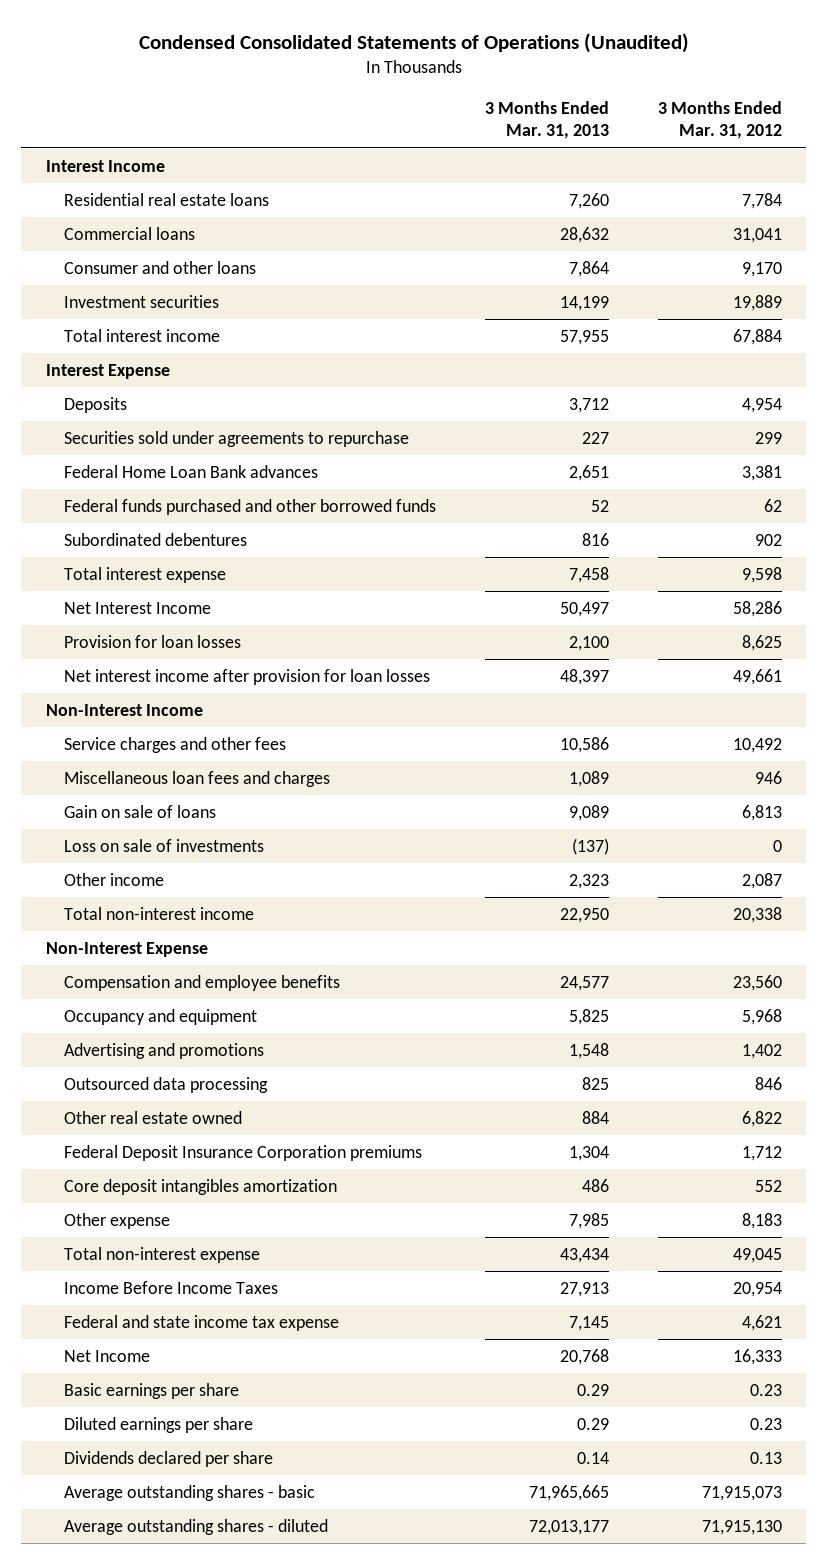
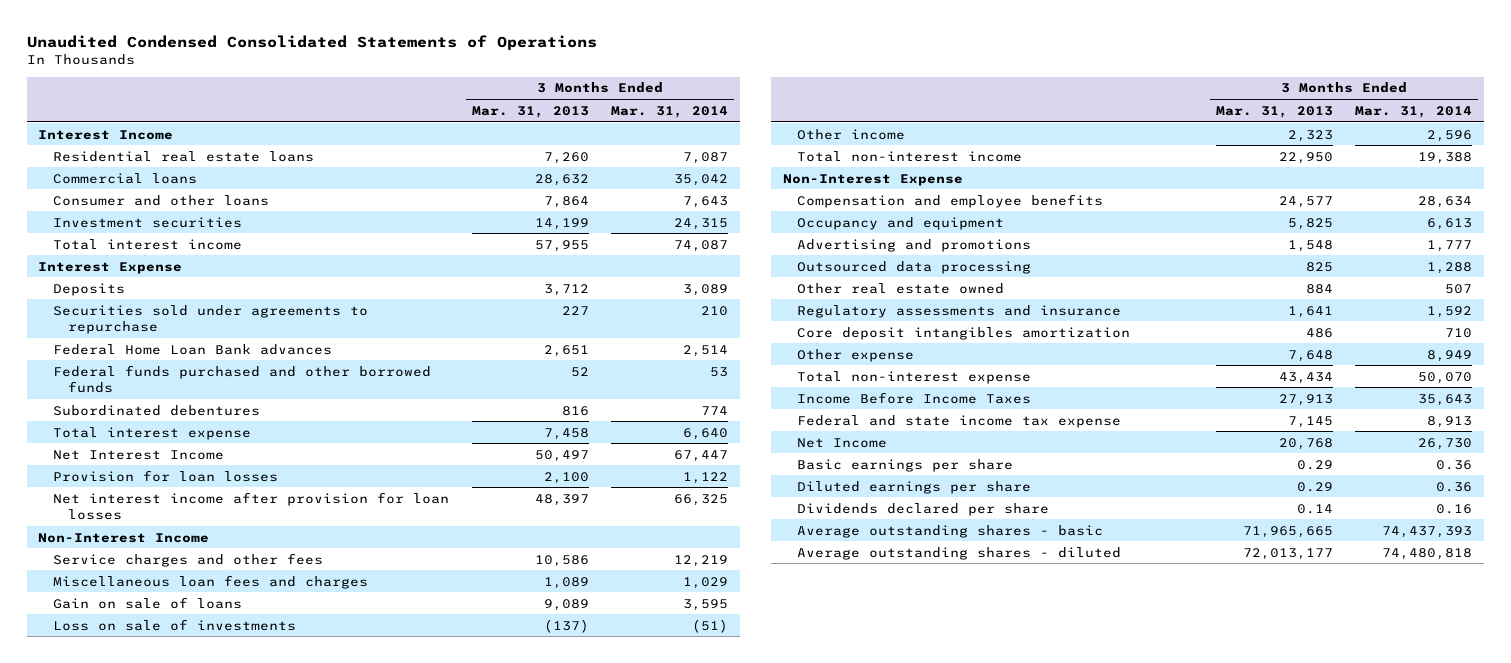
[138,33,689,54] Condensed Consolidated Statements of Operations (Unaudited) -> [27,34,598,50] Unaudited Condensed Consolidated Statements of Operations
[657,100,782,140] 3 Months Ended Mar. 31, 2012 -> none
none -> [611,105,729,118] Mar. 31, 2014
[63,1144,422,1161] Federal Deposit Insurance Corporation premiums -> none
none -> [797,304,1122,318] Regulatory assessments and insurance
[568,1212,609,1229] 7,985 -> [1287,349,1333,362] 7,648

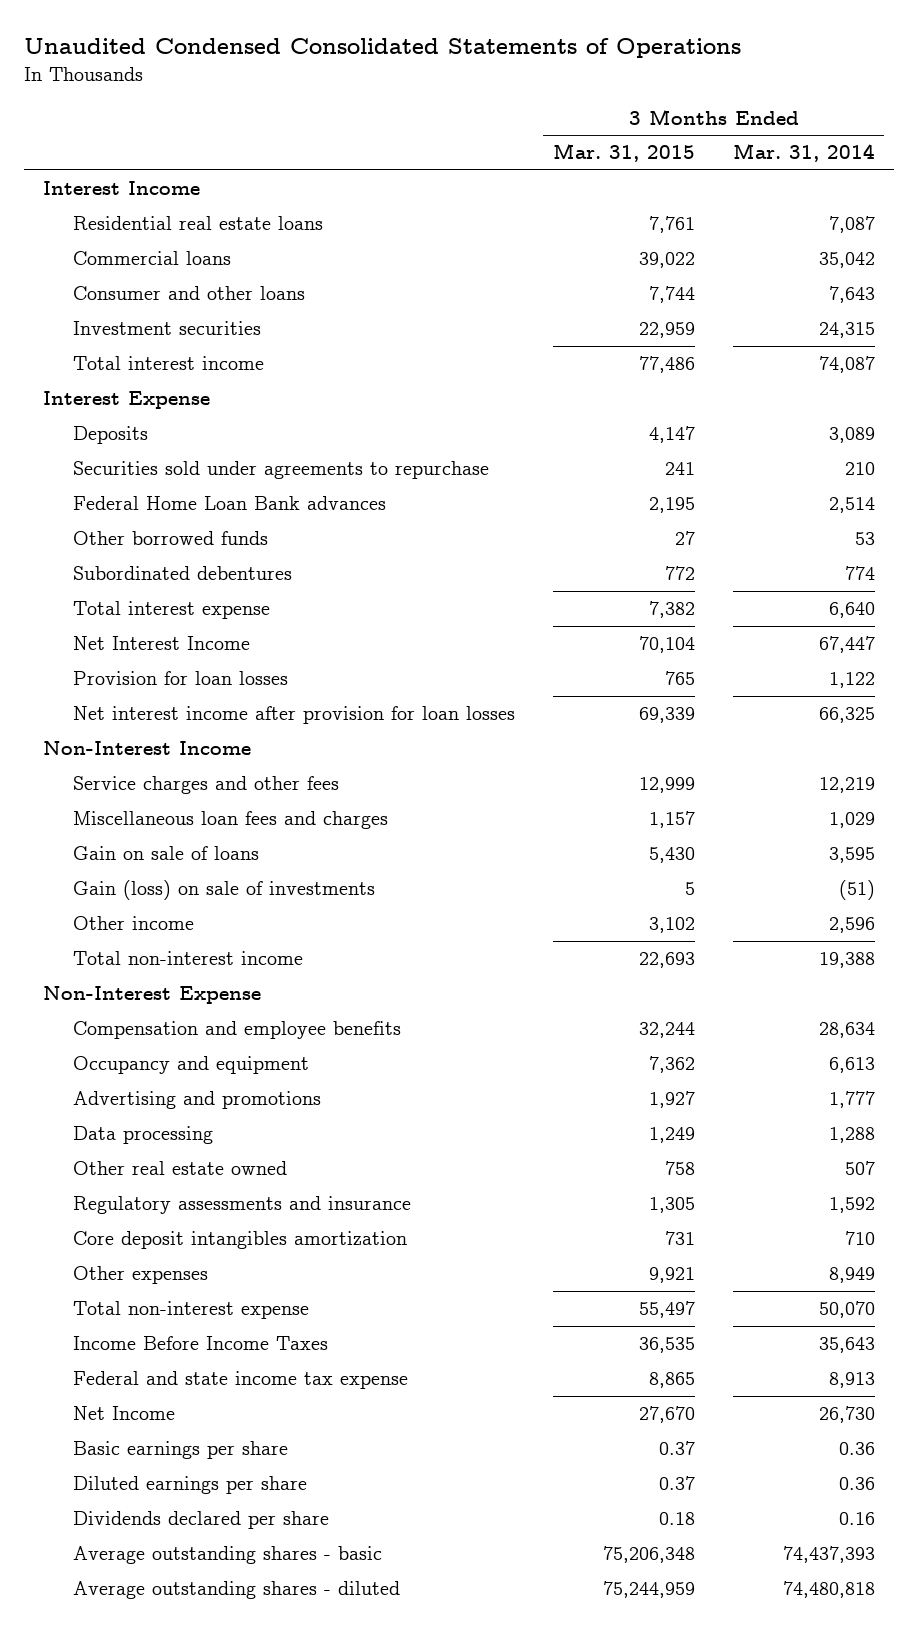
[471,105,589,118] Mar. 31, 2013 -> none
none -> [552,143,695,163] Mar. 31, 2015
[53,364,432,393] Federal funds purchased and other borrowed funds -> [72,531,268,546] Other borrowed funds
[53,618,297,631] Loss on sale of investments -> [72,880,375,901] Gain (loss) on sale of investments
[797,260,1032,274] Outsourced data processing -> [72,1126,213,1145] Data processing
[797,348,915,362] Other expense -> [72,1266,208,1285] Other expenses

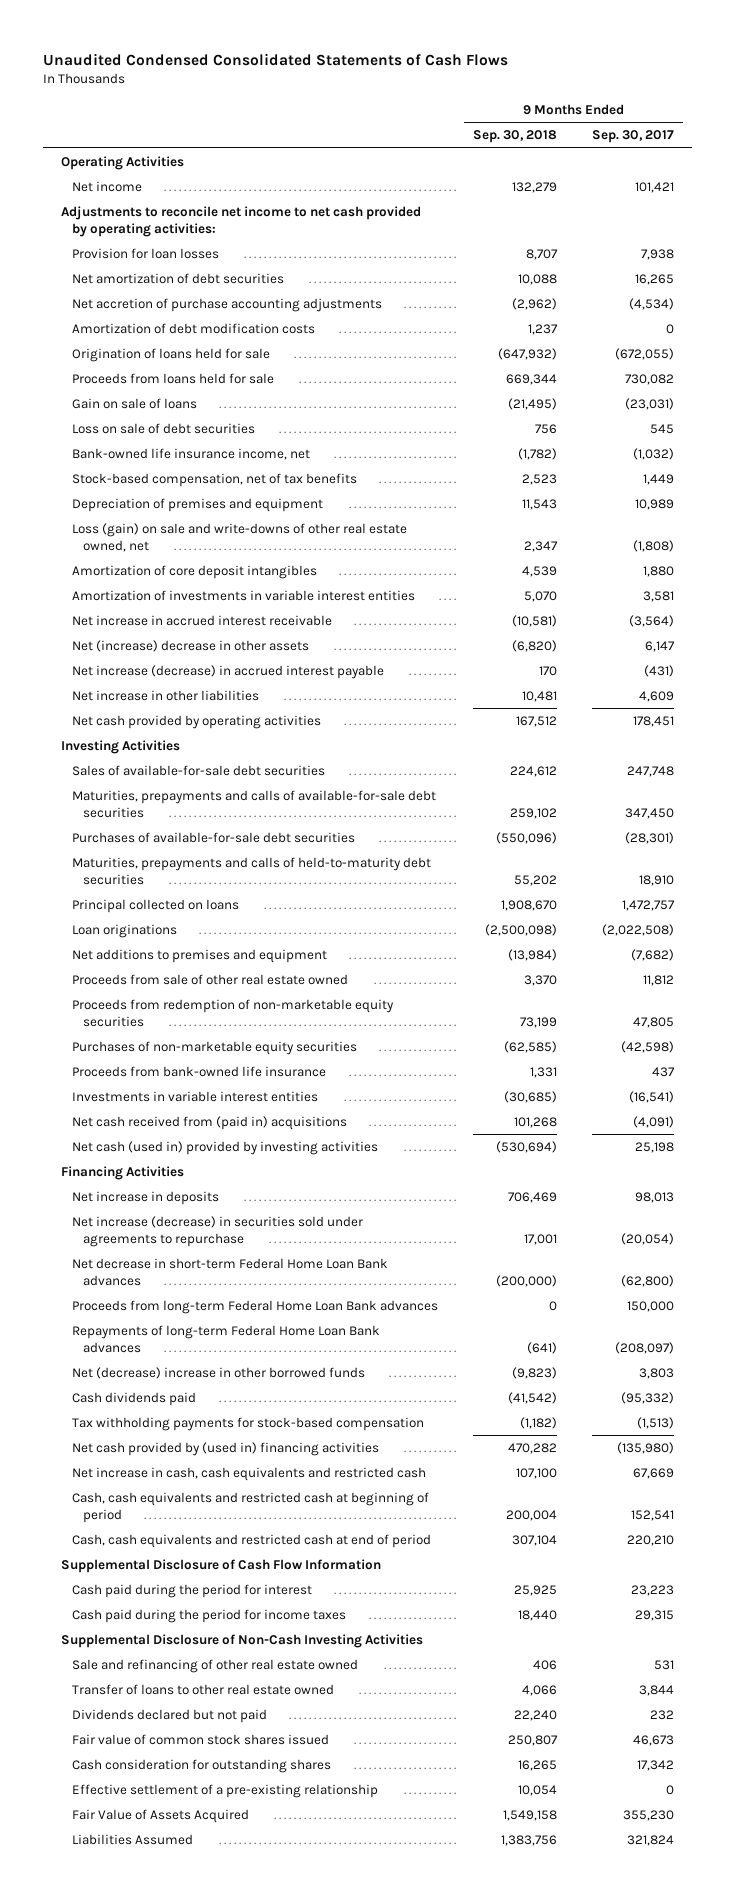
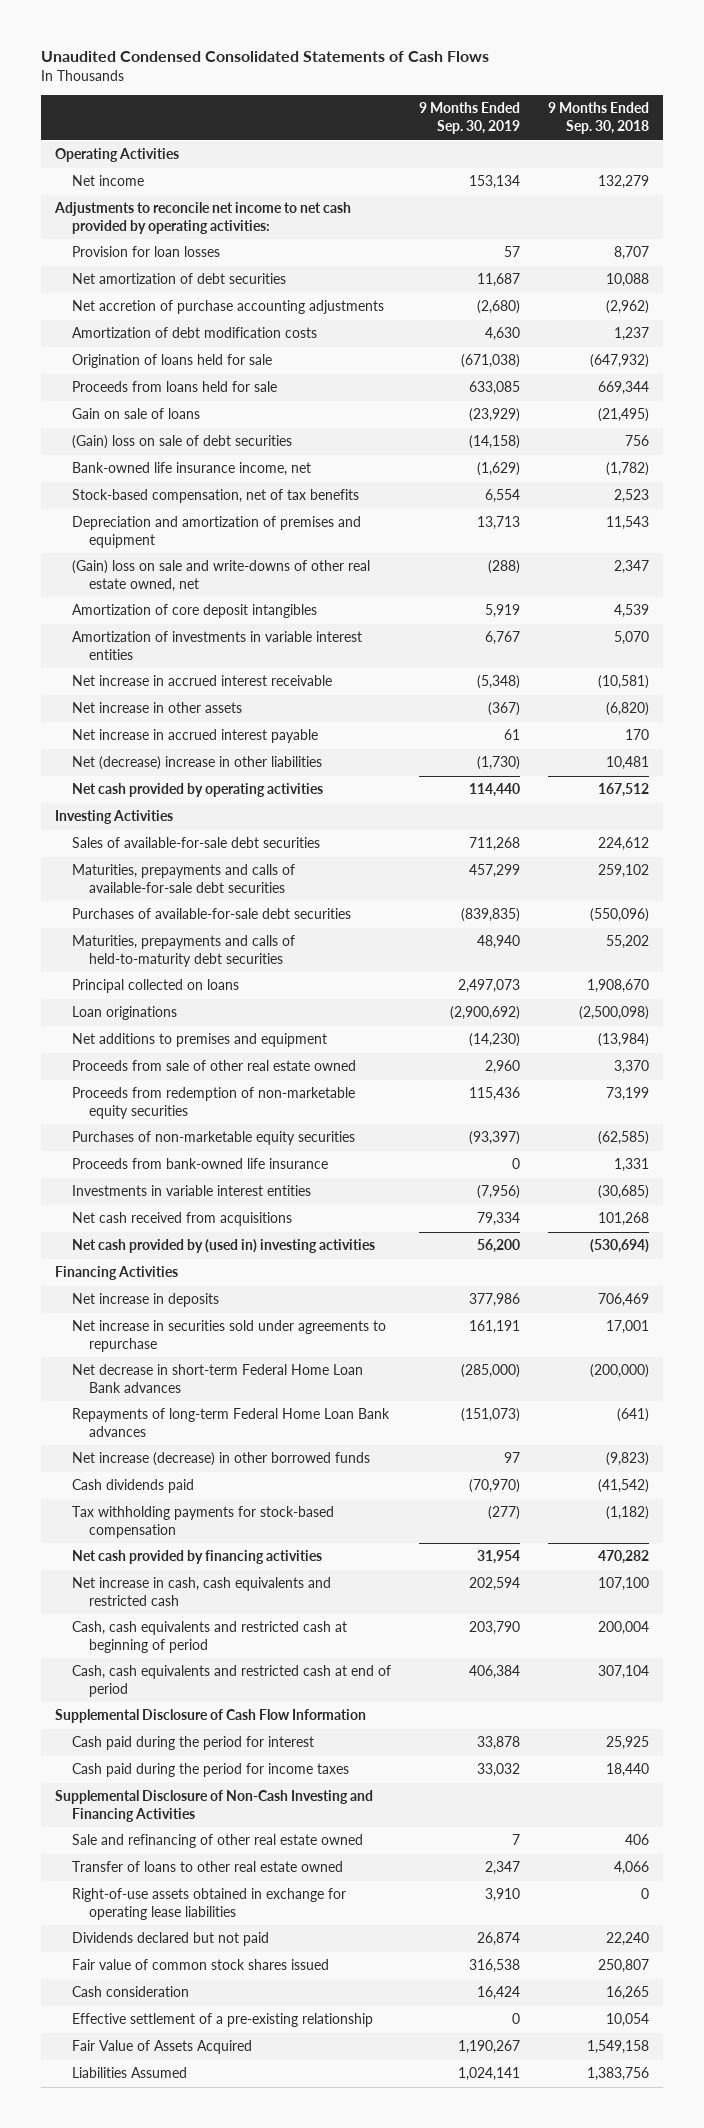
[592,130,675,144] Sep. 30, 2017 -> none
none -> [419,102,521,135] 9 Months Ended Sep. 30, 2019
[72,423,256,435] Loss on sale of debt securities -> [71,435,292,450] (Gain) loss on sale of debt securities
[72,498,324,513] Depreciation of premises and equipment -> [71,516,361,549] Depreciation and amortization of premises and equipment
[72,523,408,552] Loss (gain) on sale and write-downs of other real estate owned, net -> [71,560,370,593] (Gain) loss on sale and write-downs of other real estate owned, net
[72,640,310,653] Net (increase) decrease in other assets -> [71,702,242,714] Net increase in other assets
[72,665,385,680] Net increase (decrease) in accrued interest payable -> [71,729,318,744] Net increase in accrued interest payable
[72,690,260,702] Net increase in other liabilities -> [71,756,322,771] Net (decrease) increase in other liabilities
[72,1116,348,1131] Net cash received from (paid in) acquisitions -> [71,1212,292,1227] Net cash received from acquisitions
[72,1141,379,1156] Net cash (used in) provided by investing activities -> [71,1239,375,1254] Net cash provided by (used in) investing activities
[72,1216,364,1247] Net increase (decrease) in securities sold under agreements to repurchase -> [71,1320,386,1353] Net increase in securities sold under agreements to repurchase
[72,1300,439,1315] Proceeds from long-term Federal Home Loan Bank advances -> none
[72,1367,366,1380] Net (decrease) increase in other borrowed funds -> [71,1452,370,1467] Net increase (decrease) in other borrowed funds
[72,1442,380,1457] Net cash provided by (used in) financing activities -> [71,1550,322,1565] Net cash provided by financing activities
[60,1634,423,1649] Supplemental Disclosure of Non-Cash Investing Activities -> [54,1790,373,1823] Supplemental Disclosure of Non-Cash Investing and Financing Activities
none -> [71,1888,346,1921] Right-of-use assets obtained in exchange for operating lease liabilities
[72,1759,332,1774] Cash consideration for outstanding shares -> [71,1986,189,1998] Cash consideration

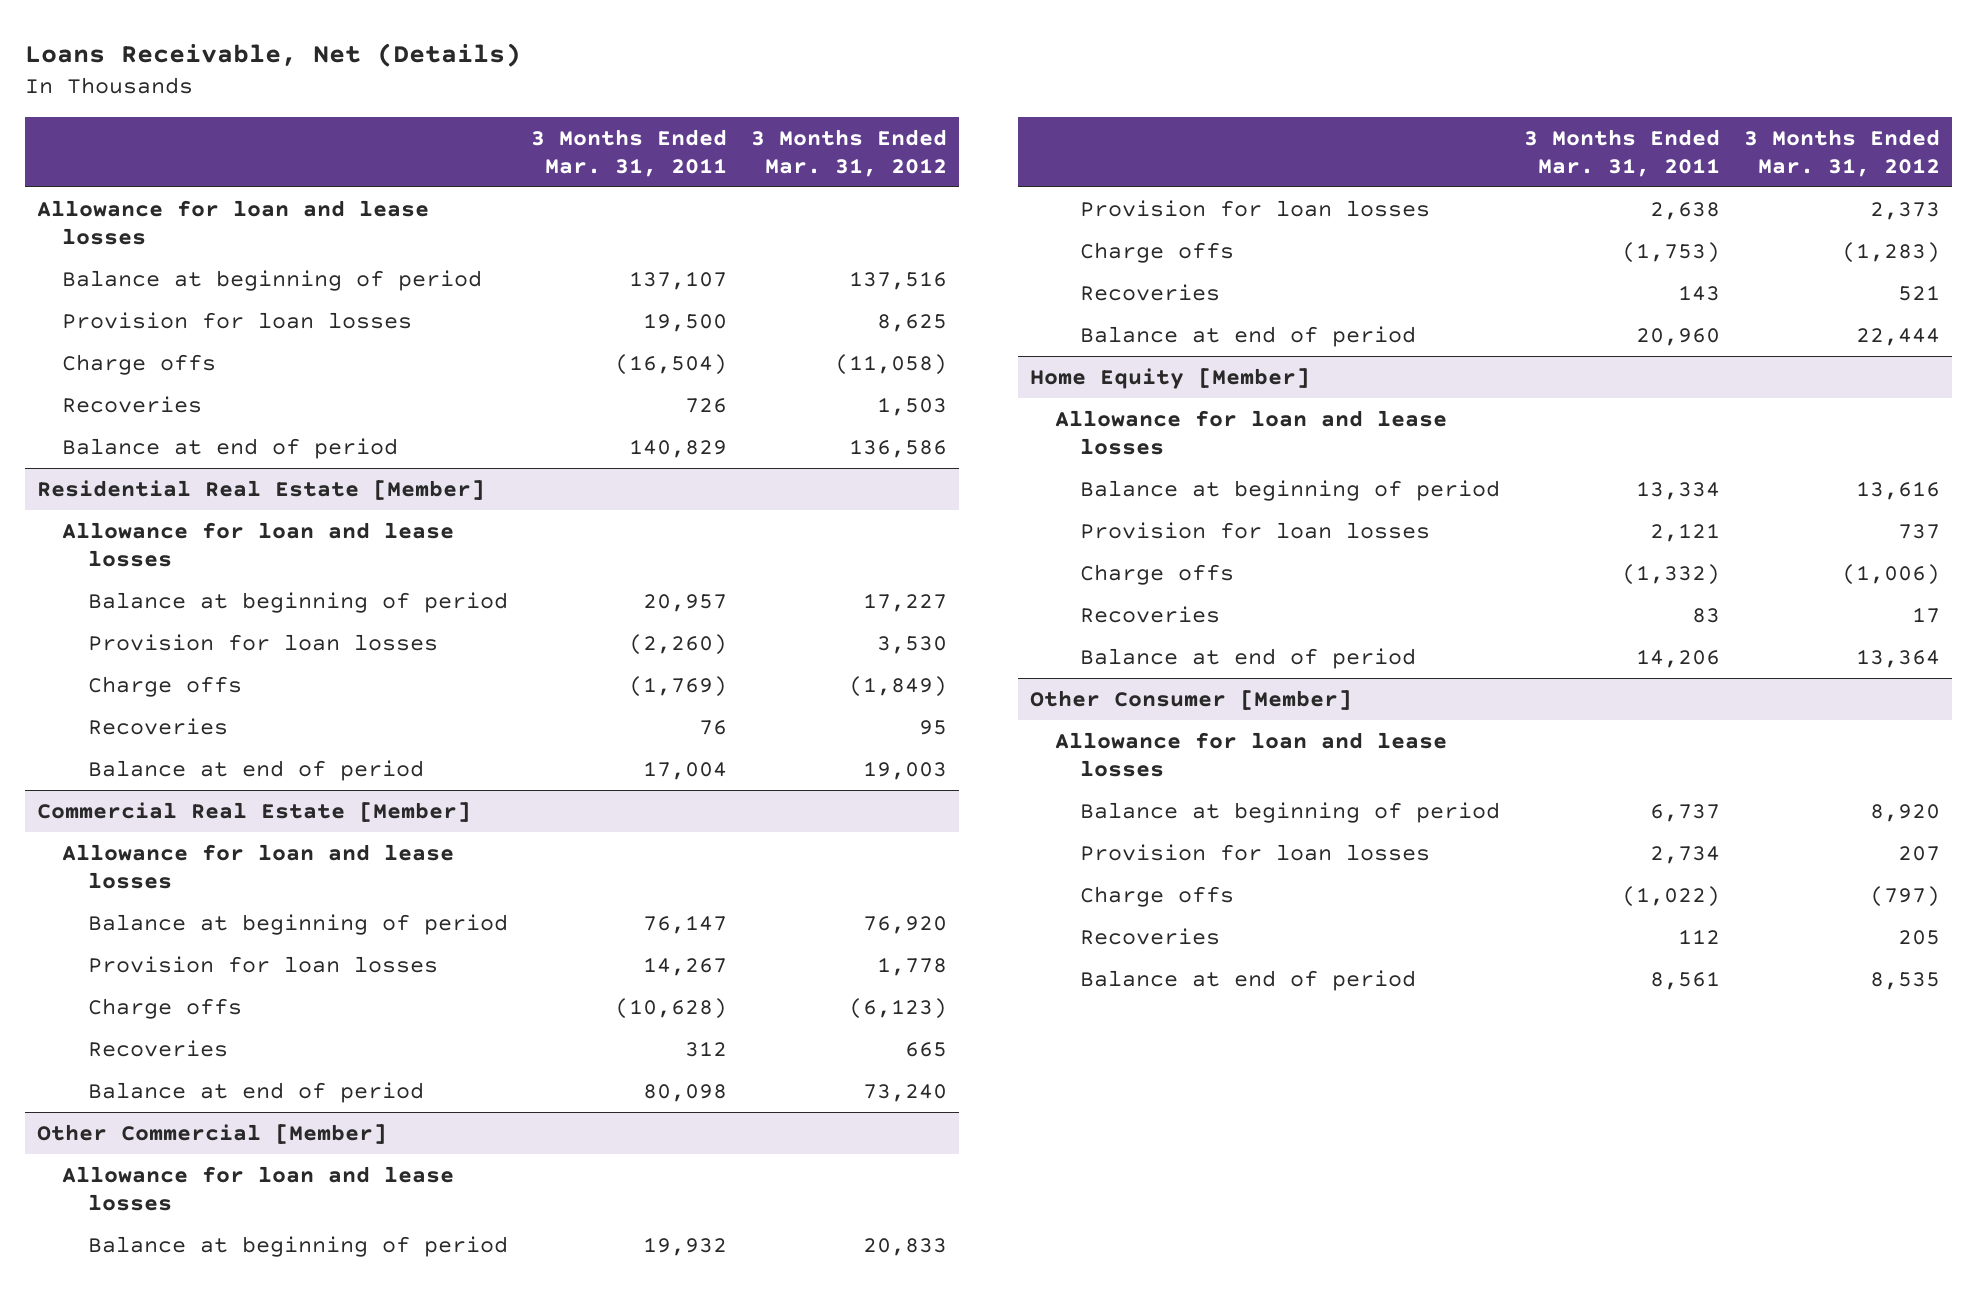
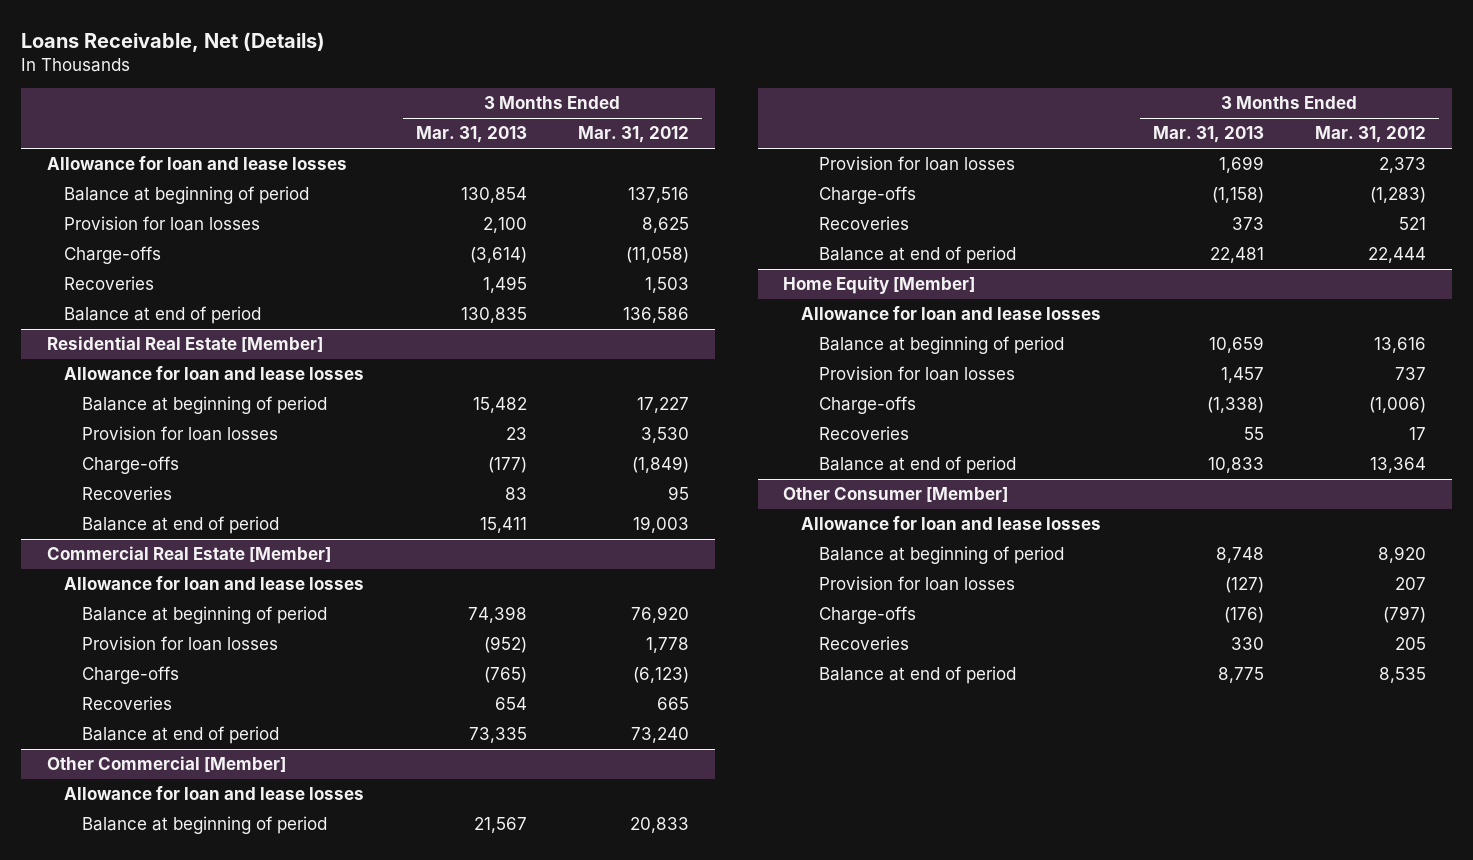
[531,128,728,177] 3 Months Ended Mar. 31, 2011 -> none
none -> [415,126,527,144] Mar. 31, 2013
[62,354,217,376] Charge offs -> [64,246,162,265] Charge-offs
[87,676,242,698] Charge offs -> [81,456,179,475] Charge-offs
[87,998,242,1020] Charge offs -> [81,666,179,685] Charge-offs
[1080,242,1235,264] Charge offs -> [818,186,916,205] Charge-offs
[1080,564,1235,586] Charge offs -> [818,396,916,415] Charge-offs
[1080,886,1235,908] Charge offs -> [818,606,916,625] Charge-offs

